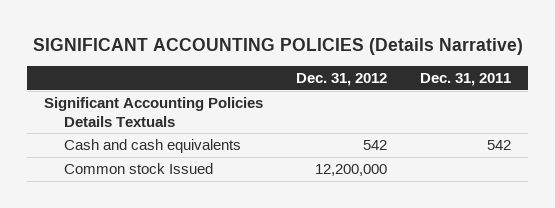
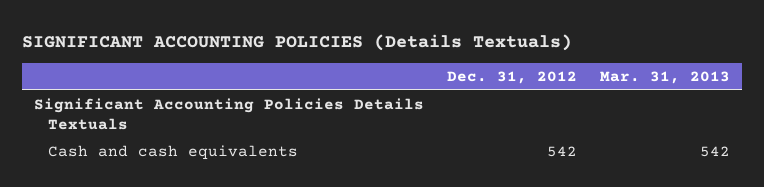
[32,37,523,55] SIGNIFICANT ACCOUNTING POLICIES (Details Narrative) -> [21,34,572,52] SIGNIFICANT ACCOUNTING POLICIES (Details Textuals)
[420,73,512,87] Dec. 31, 2011 -> none
none -> [600,71,731,85] Mar. 31, 2013
[63,163,213,175] Common stock Issued -> none

